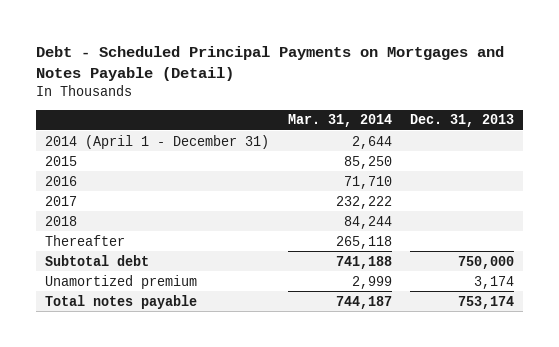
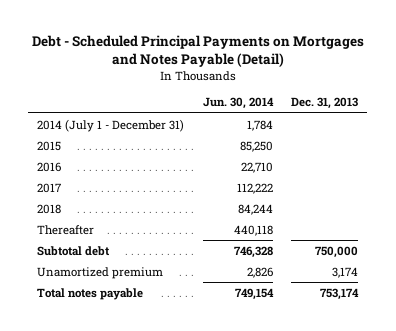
[287,114,392,128] Mar. 31, 2014 -> none
none -> [202,97,274,110] Jun. 30, 2014
[45,134,270,149] 2014 (April 1 - December 31) -> [37,118,185,132] 2014 (July 1 - December 31)

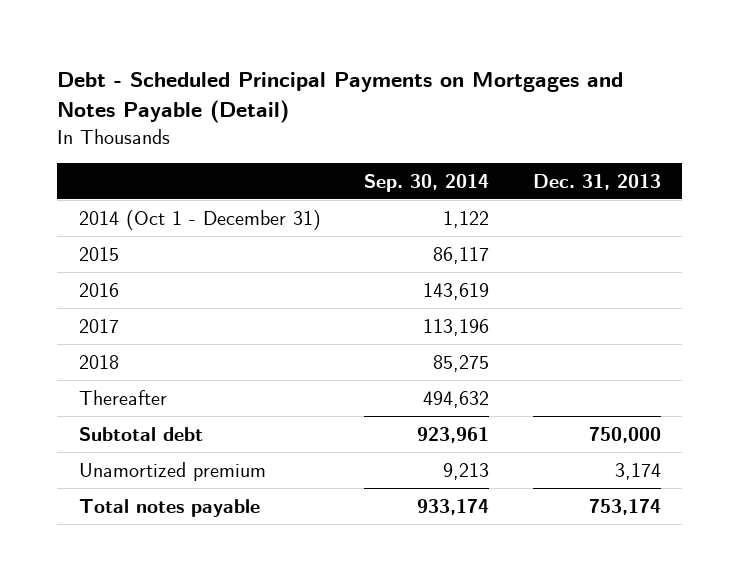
[202,97,274,110] Jun. 30, 2014 -> none
none -> [364,173,490,192] Sep. 30, 2014
[37,118,185,132] 2014 (July 1 - December 31) -> [79,209,322,230] 2014 (Oct 1 - December 31)

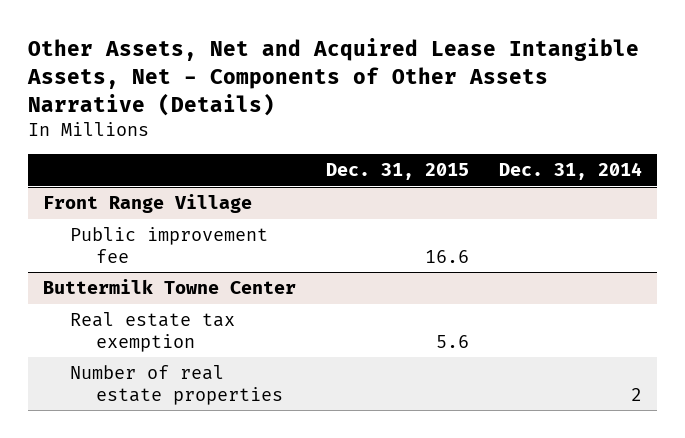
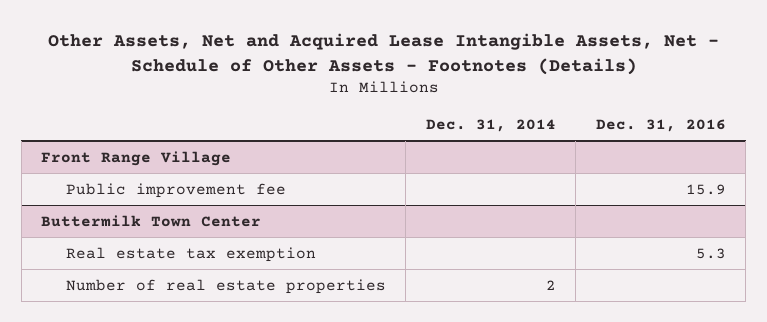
[26,37,639,116] Other Assets, Net and Acquired Lease Intangible Assets, Net - Components of Other Assets Narrative (Details) -> [47,33,719,75] Other Assets, Net and Acquired Lease Intangible Assets, Net - Schedule of Other Assets - Footnotes (Details)
[325,163,469,181] Dec. 31, 2015 -> none
none -> [595,118,726,132] Dec. 31, 2016
[42,279,296,295] Buttermilk Towne Center -> [41,214,262,227] Buttermilk Town Center

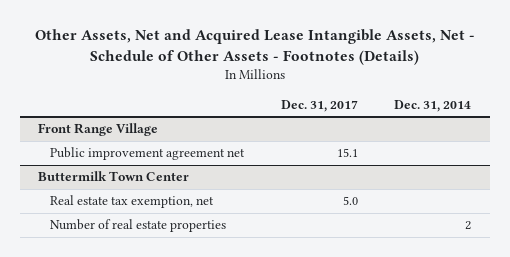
[595,118,726,132] Dec. 31, 2016 -> none
none -> [280,99,358,112] Dec. 31, 2017
[66,182,287,198] Public improvement fee -> [49,147,245,161] Public improvement agreement net
[66,246,317,262] Real estate tax exemption -> [49,195,214,209] Real estate tax exemption, net

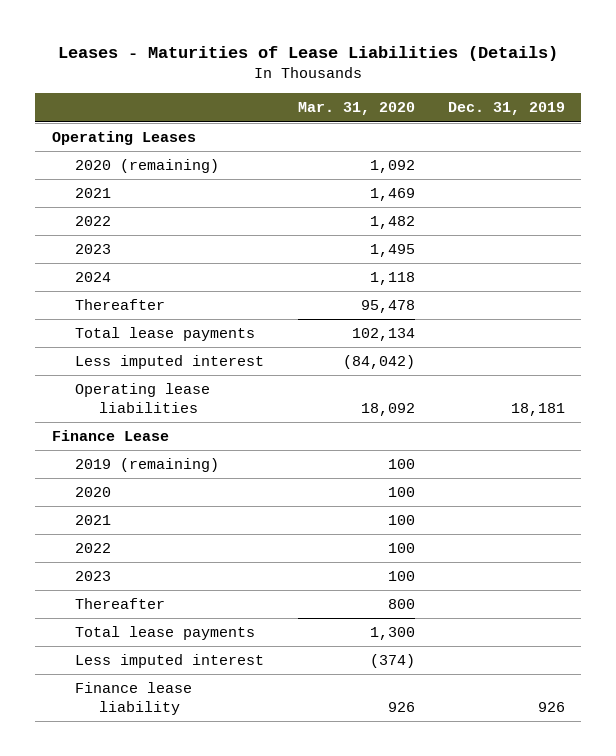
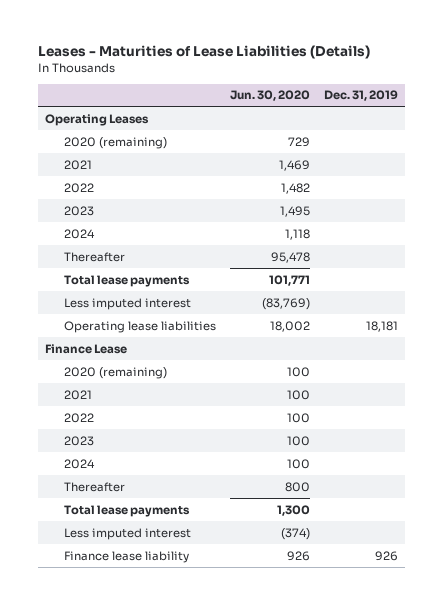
[297,102,415,116] Mar. 31, 2020 -> none
none -> [229,90,310,102] Jun. 30, 2020
[75,487,112,498] 2020 -> none
[75,458,220,473] 2019 (remaining) -> [63,366,167,379] 2020 (remaining)
none -> [63,458,95,469] 2024

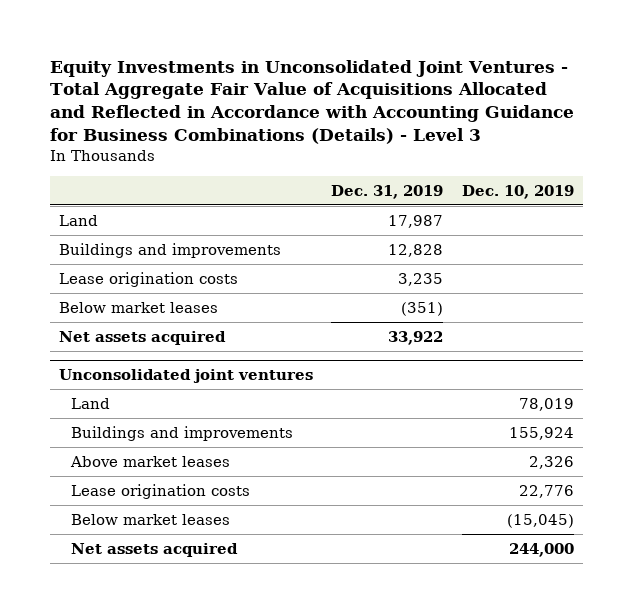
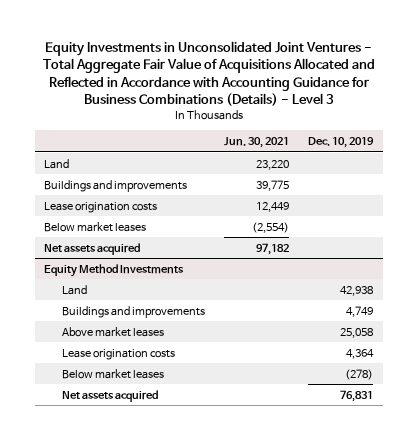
[331,184,444,199] Dec. 31, 2019 -> none
none -> [223,137,289,149] Jun. 30, 2021
[58,369,313,384] Unconsolidated joint ventures -> [44,263,185,277] Equity Method Investments
[518,397,574,411] 78,019 -> [340,285,374,296] 42,938
[508,426,574,440] 155,924 -> [346,305,374,317] 4,749
[528,455,574,469] 2,326 -> [340,327,374,338] 25,058
[518,484,574,498] 22,776 -> [346,348,375,359] 4,364
[506,513,574,528] (15,045) -> [345,368,374,380] (278)
[508,542,574,557] 244,000 -> [340,389,374,402] 76,831

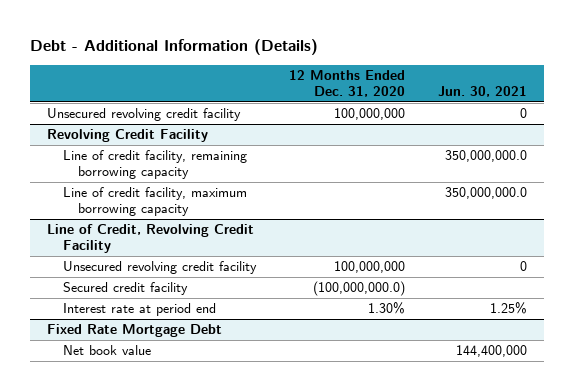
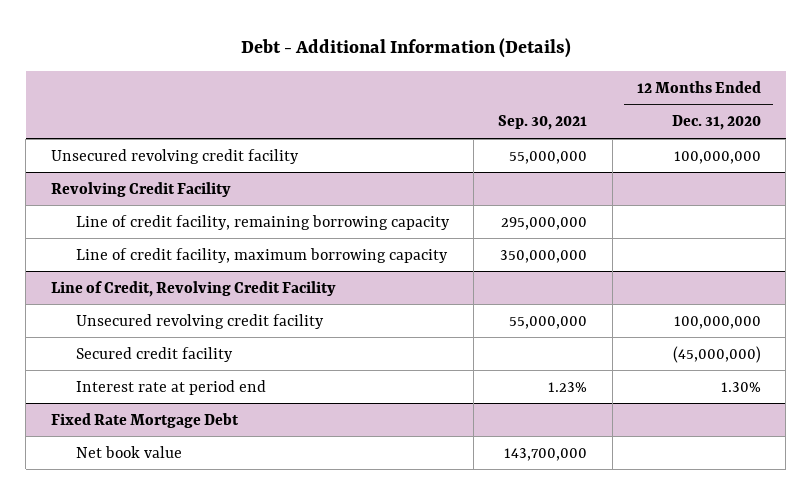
[438,86,528,98] Jun. 30, 2021 -> none
none -> [498,115,588,131] Sep. 30, 2021
[312,281,405,297] (100,000,000.0) -> [672,345,761,363] (45,000,000)

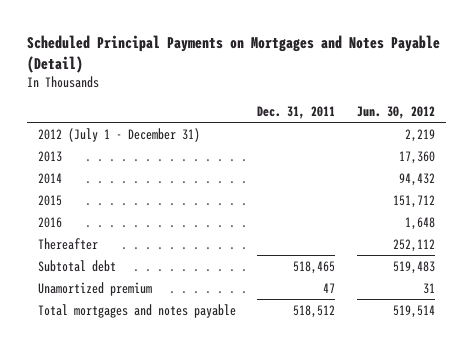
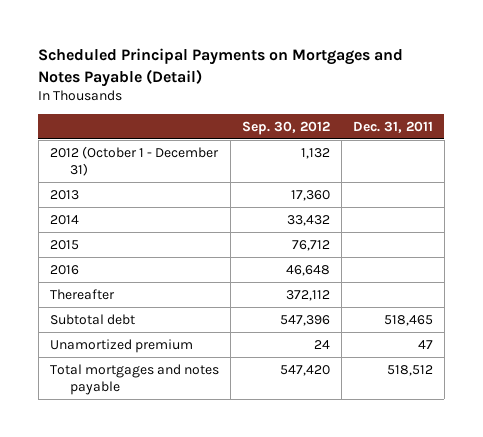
[357,105,436,119] Jun. 30, 2012 -> none
none -> [241,121,330,136] Sep. 30, 2012
[37,127,200,142] 2012 (July 1 - December 31) -> [49,145,219,176] 2012 (October 1 - December 31)

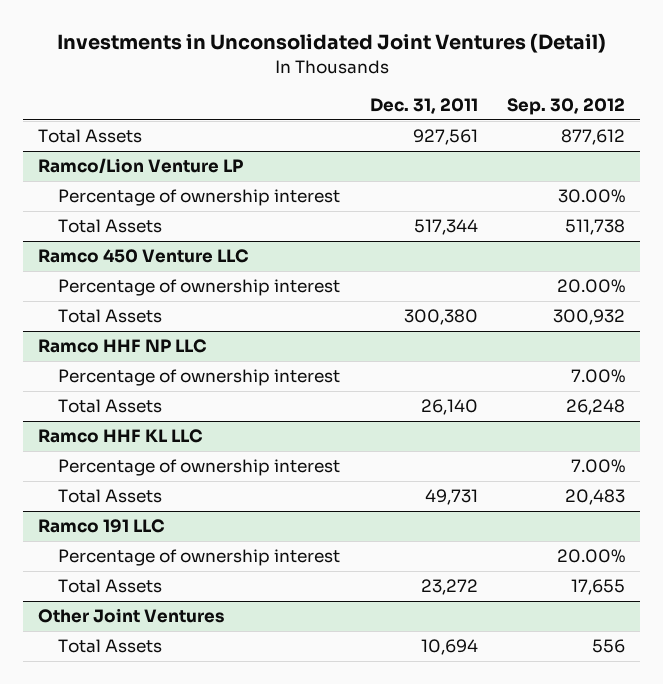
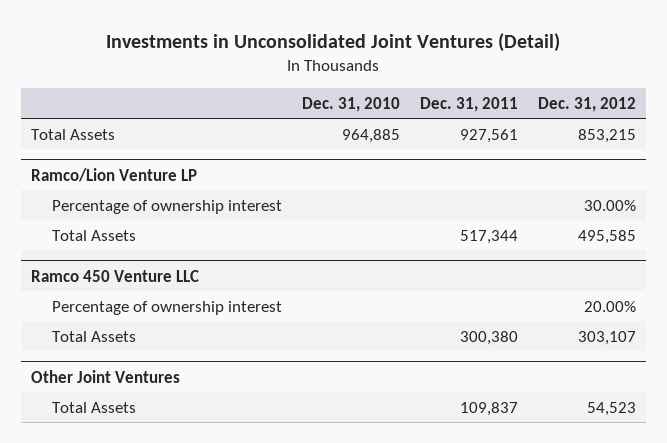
[507,97,626,115] Sep. 30, 2012 -> none
none -> [302,96,401,112] Dec. 31, 2010
none -> [537,96,636,112] Dec. 31, 2012
[37,339,207,354] Ramco HHF NP LLC -> none
[58,369,341,387] Percentage of ownership interest -> none
[58,399,163,414] Total Assets -> none
[37,429,203,444] Ramco HHF KL LLC -> none
[58,459,341,477] Percentage of ownership interest -> none
[58,489,163,504] Total Assets -> none
[37,519,165,534] Ramco 191 LLC -> none
[58,549,341,567] Percentage of ownership interest -> none
[58,579,163,594] Total Assets -> none
[420,639,478,656] 10,694 -> [460,401,519,416] 109,837

